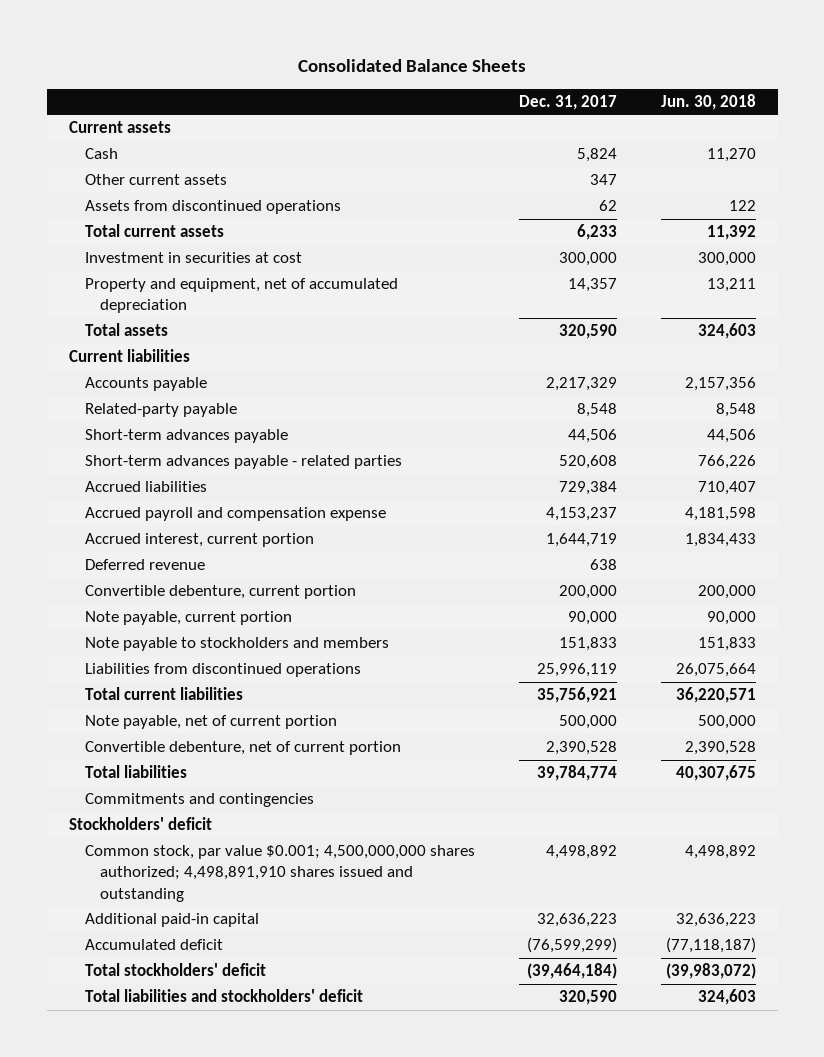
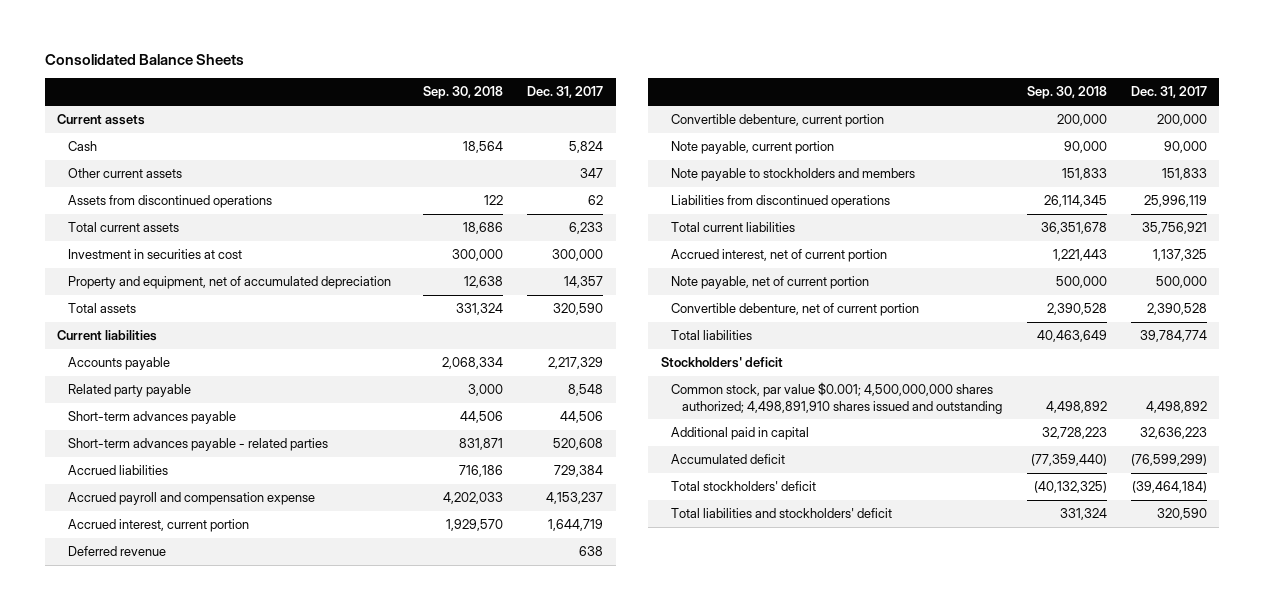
[660,93,756,110] Jun. 30, 2018 -> none
none -> [423,86,504,100] Sep. 30, 2018
[84,403,237,418] Related-party payable -> [67,384,191,398] Related party payable
none -> [671,249,888,263] Accrued interest, net of current portion
[84,793,314,808] Commitments and contingencies -> none
[84,913,259,928] Additional paid-in capital -> [671,427,810,441] Additional paid in capital

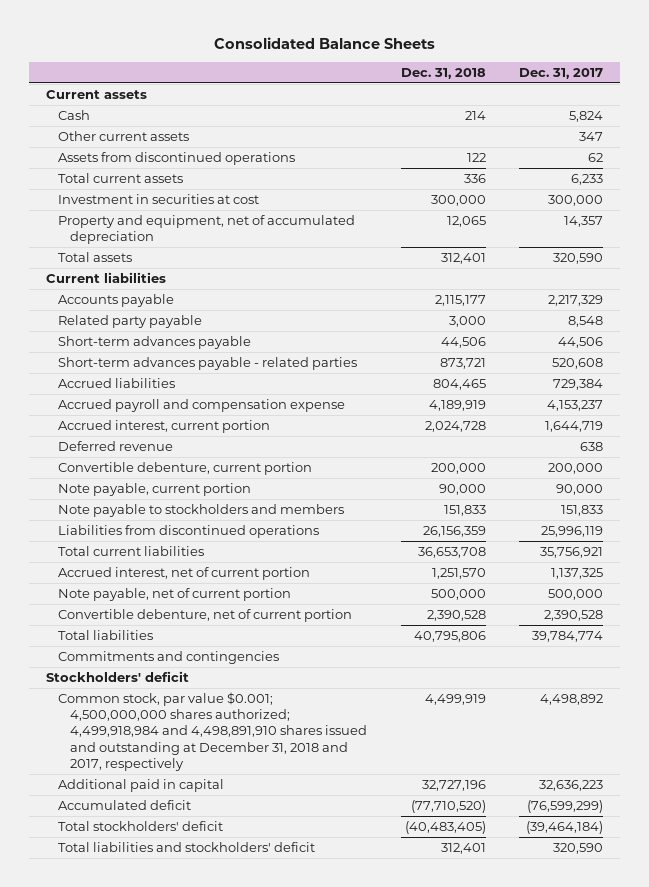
[423,86,504,100] Sep. 30, 2018 -> none
none -> [400,67,486,79] Dec. 31, 2018
none -> [58,650,280,664] Commitments and contingencies
[671,382,1003,414] Common stock, par value $0.001; 4,500,000,000 shares authorized; 4,498,891,910 shares issued and outstanding -> [58,691,368,772] Common stock, par value $0.001; 4,500,000,000 shares authorized; 4,499,918,984 and 4,498,891,910 shares issued and outstanding at December 31, 2018 and 2017, respectively

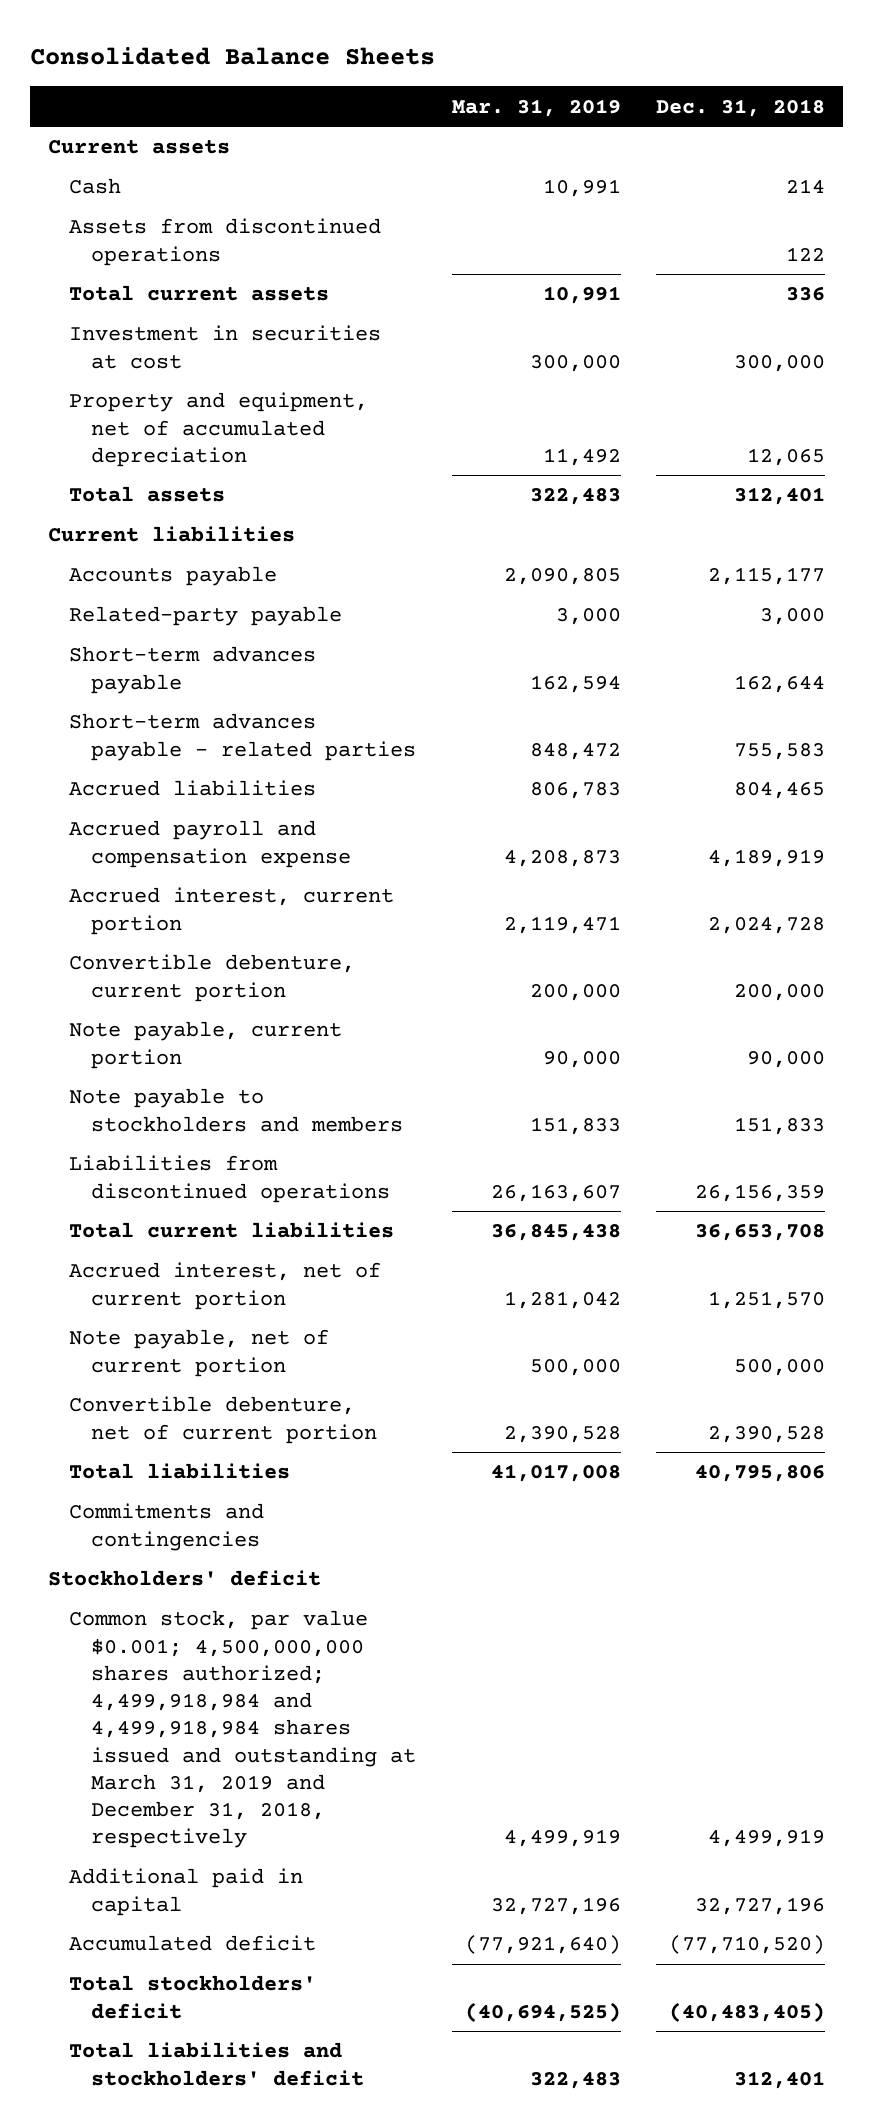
[519,67,604,79] Dec. 31, 2017 -> none
none -> [451,98,621,117] Mar. 31, 2019
[58,130,190,141] Other current assets -> none
[58,314,203,328] Related party payable -> [69,606,343,627] Related-party payable
[440,336,486,348] 44,506 -> [734,674,826,693] 162,644
[439,357,486,369] 873,721 -> [734,742,826,760] 755,583
[58,440,174,451] Deferred revenue -> none
[58,691,368,772] Common stock, par value $0.001; 4,500,000,000 shares authorized; 4,499,918,984 and 4,498,891,910 shares issued and outstanding at December 31, 2018 and 2017, respectively -> [69,1610,416,1849] Common stock, par value $0.001; 4,500,000,000 shares authorized; 4,499,918,984 and 4,499,918,984 shares issued and outstanding at March 31, 2019 and December 31, 2018, respectively

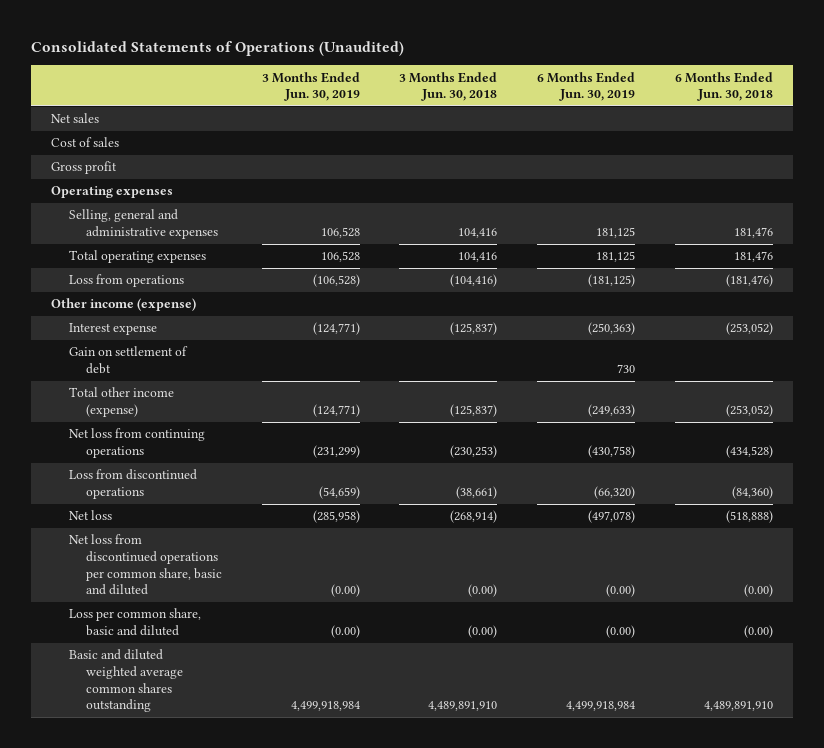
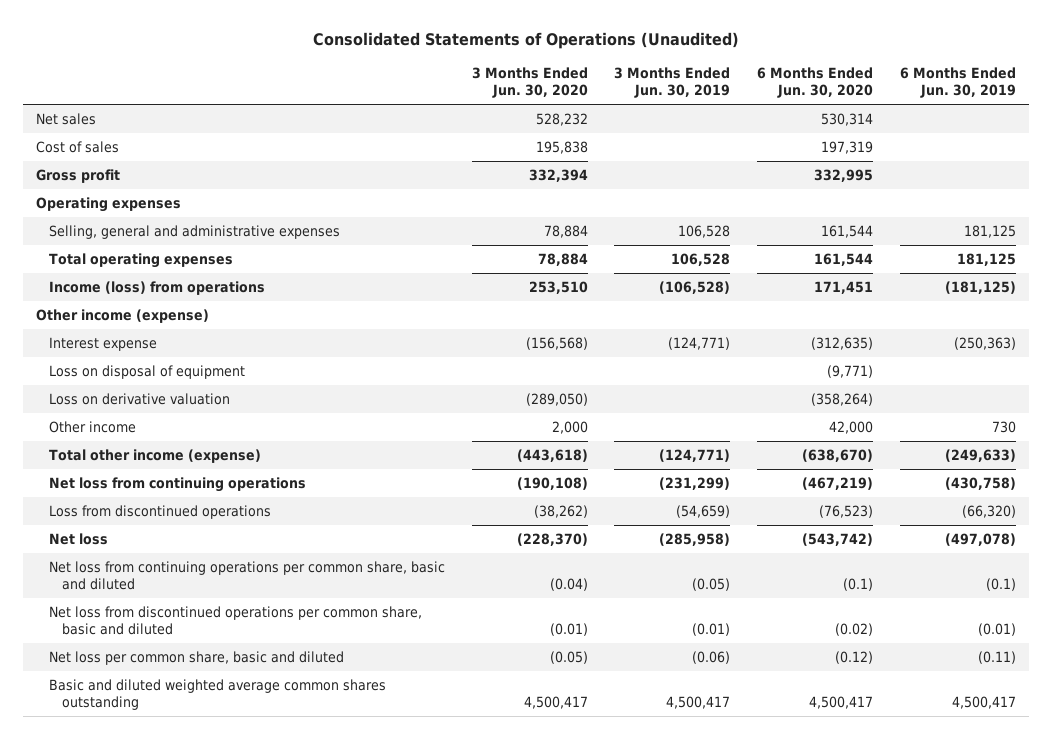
[399,71,498,102] 3 Months Ended Jun. 30, 2018 -> none
[674,71,773,102] 6 Months Ended Jun. 30, 2018 -> none
none -> [471,67,588,99] 3 Months Ended Jun. 30, 2020
none -> [757,67,874,99] 6 Months Ended Jun. 30, 2020
[68,274,184,288] Loss from operations -> [48,281,265,296] Income (loss) from operations
[68,346,188,374] Gain on settlement of debt -> none
none -> [48,365,245,380] Loss on disposal of equipment
none -> [48,393,230,406] Loss on derivative valuation
none -> [48,421,136,434] Other income
none -> [48,561,445,591] Net loss from continuing operations per common share, basic and diluted
[330,584,360,598] (0.00) -> [692,623,731,637] (0.01)
[606,584,636,598] (0.00) -> [977,623,1016,637] (0.01)
[68,608,201,636] Loss per common share, basic and diluted -> [48,651,344,666] Net loss per common share, basic and diluted
[330,624,360,638] (0.00) -> [692,651,731,665] (0.06)
[606,624,636,638] (0.00) -> [977,651,1016,665] (0.11)
[290,701,360,712] 4,499,918,984 -> [666,696,731,710] 4,500,417
[566,701,636,712] 4,499,918,984 -> [951,696,1016,710] 4,500,417

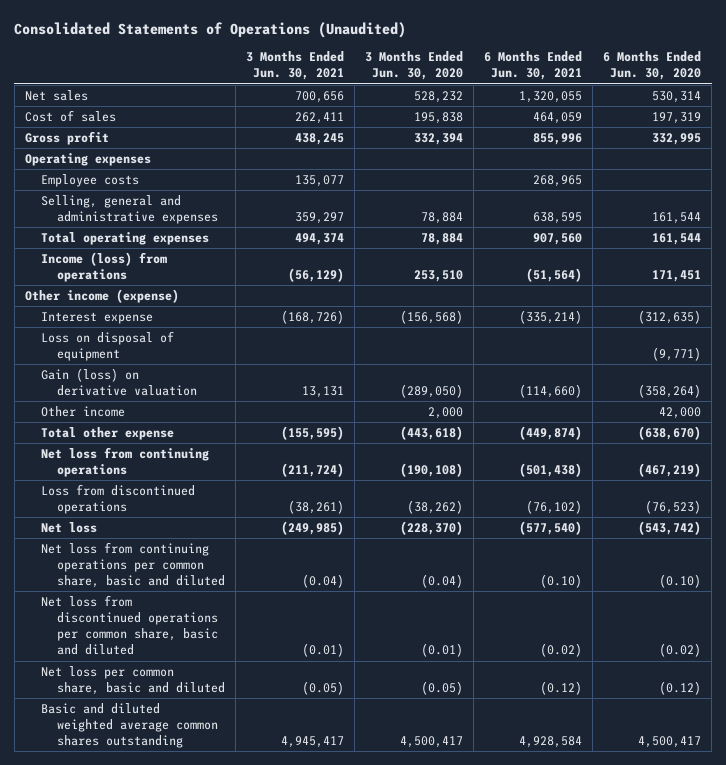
[614,67,731,99] 3 Months Ended Jun. 30, 2019 -> none
[899,67,1016,99] 6 Months Ended Jun. 30, 2019 -> none
none -> [246,51,345,81] 3 Months Ended Jun. 30, 2021
none -> [484,51,583,81] 6 Months Ended Jun. 30, 2021
none -> [41,173,140,187] Employee costs
[48,393,230,406] Loss on derivative valuation -> [41,367,198,397] Gain (loss) on derivative valuation
[48,449,261,464] Total other income (expense) -> [41,426,175,440] Total other expense
[843,578,874,592] (0.1) -> [659,574,702,589] (0.10)

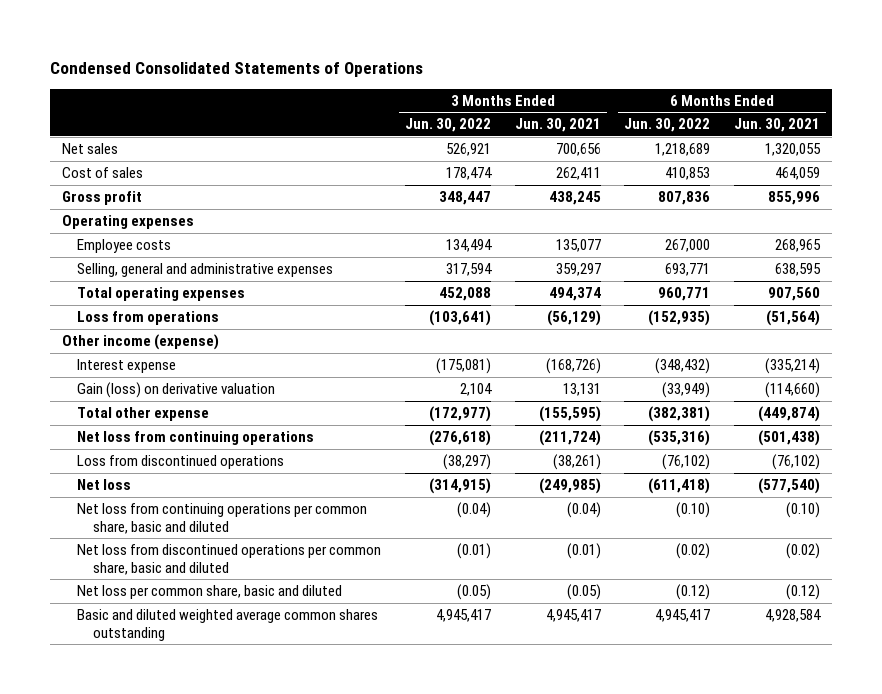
[14,21,407,38] Consolidated Statements of Operations (Unaudited) -> [50,61,424,77] Condensed Consolidated Statements of Operations
[365,51,464,81] 3 Months Ended Jun. 30, 2020 -> none
[603,51,702,81] 6 Months Ended Jun. 30, 2020 -> none
none -> [405,118,492,133] Jun. 30, 2022
none -> [624,118,711,133] Jun. 30, 2022
[41,251,168,283] Income (loss) from operations -> [77,311,220,326] Loss from operations
[41,330,175,362] Loss on disposal of equipment -> none
[41,405,126,417] Other income -> none

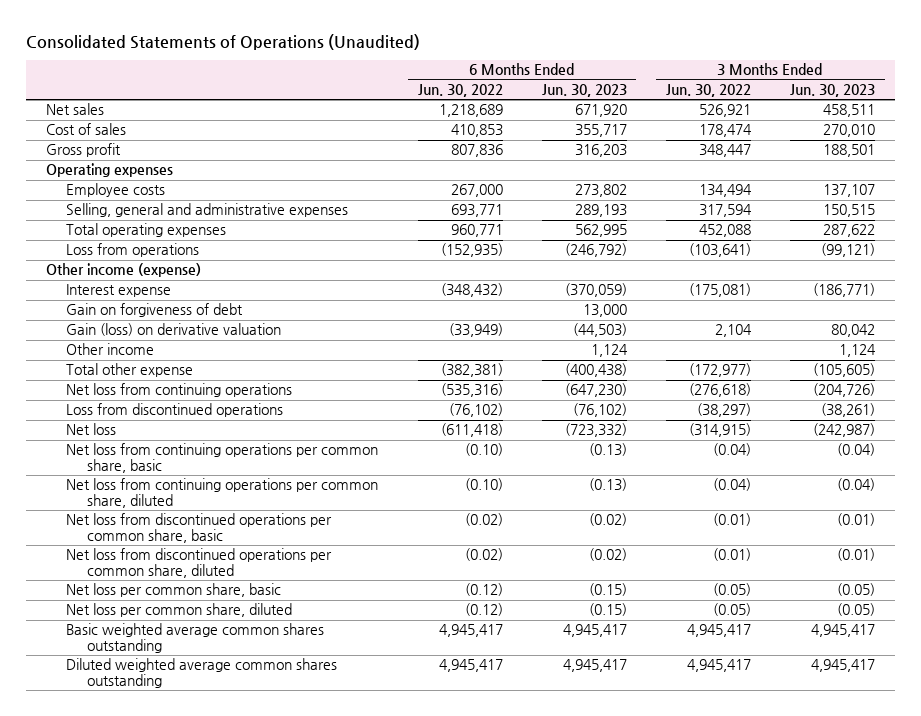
[50,61,424,77] Condensed Consolidated Statements of Operations -> [25,33,420,50] Consolidated Statements of Operations (Unaudited)
[514,118,601,133] Jun. 30, 2021 -> none
[734,118,821,133] Jun. 30, 2021 -> none
none -> [541,84,627,98] Jun. 30, 2023
none -> [790,84,876,98] Jun. 30, 2023
none -> [66,303,244,318] Gain on forgiveness of debt
none -> [66,343,155,356] Other income
[77,503,368,534] Net loss from continuing operations per common share, basic and diluted -> [66,443,379,474] Net loss from continuing operations per common share, basic
none -> [66,478,379,509] Net loss from continuing operations per common share, diluted
[77,544,382,575] Net loss from discontinued operations per common share, basic and diluted -> [66,513,333,544] Net loss from discontinued operations per common share, basic
none -> [66,548,333,579] Net loss from discontinued operations per common share, diluted
[77,585,343,600] Net loss per common share, basic and diluted -> [66,583,282,598] Net loss per common share, basic
none -> [66,603,293,618] Net loss per common share, diluted
[77,609,379,641] Basic and diluted weighted average common shares outstanding -> [66,623,325,654] Basic weighted average common shares outstanding
none -> [66,658,338,689] Diluted weighted average common shares outstanding

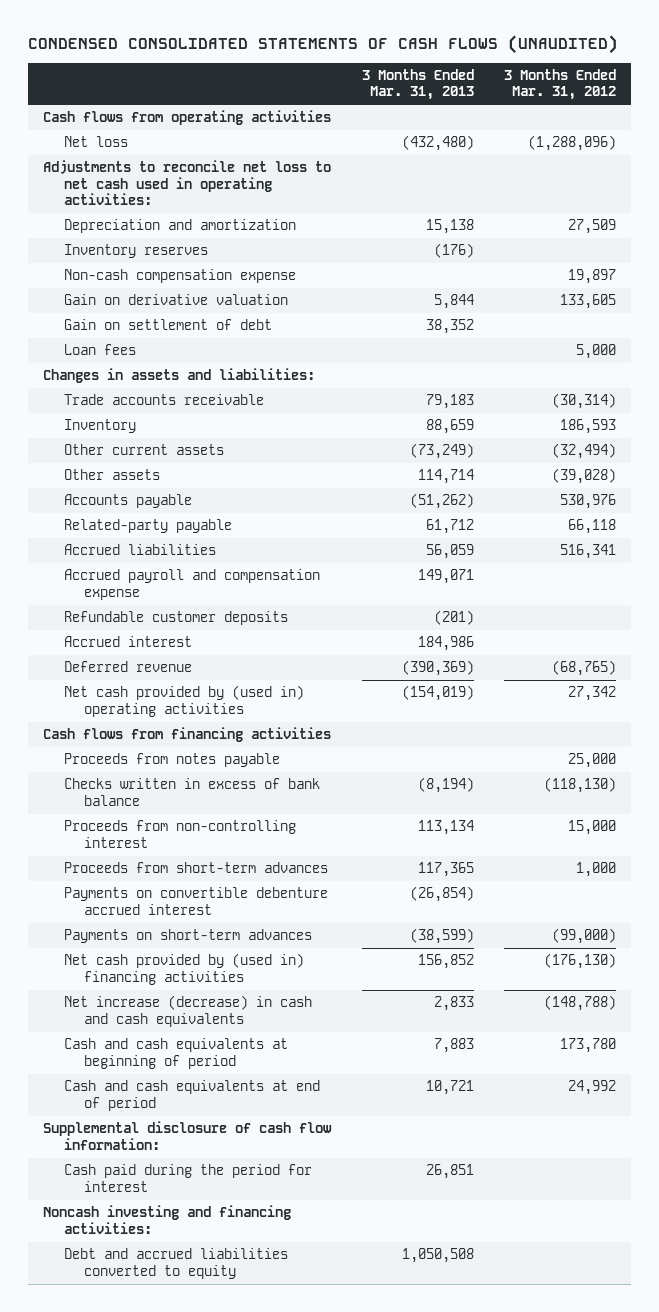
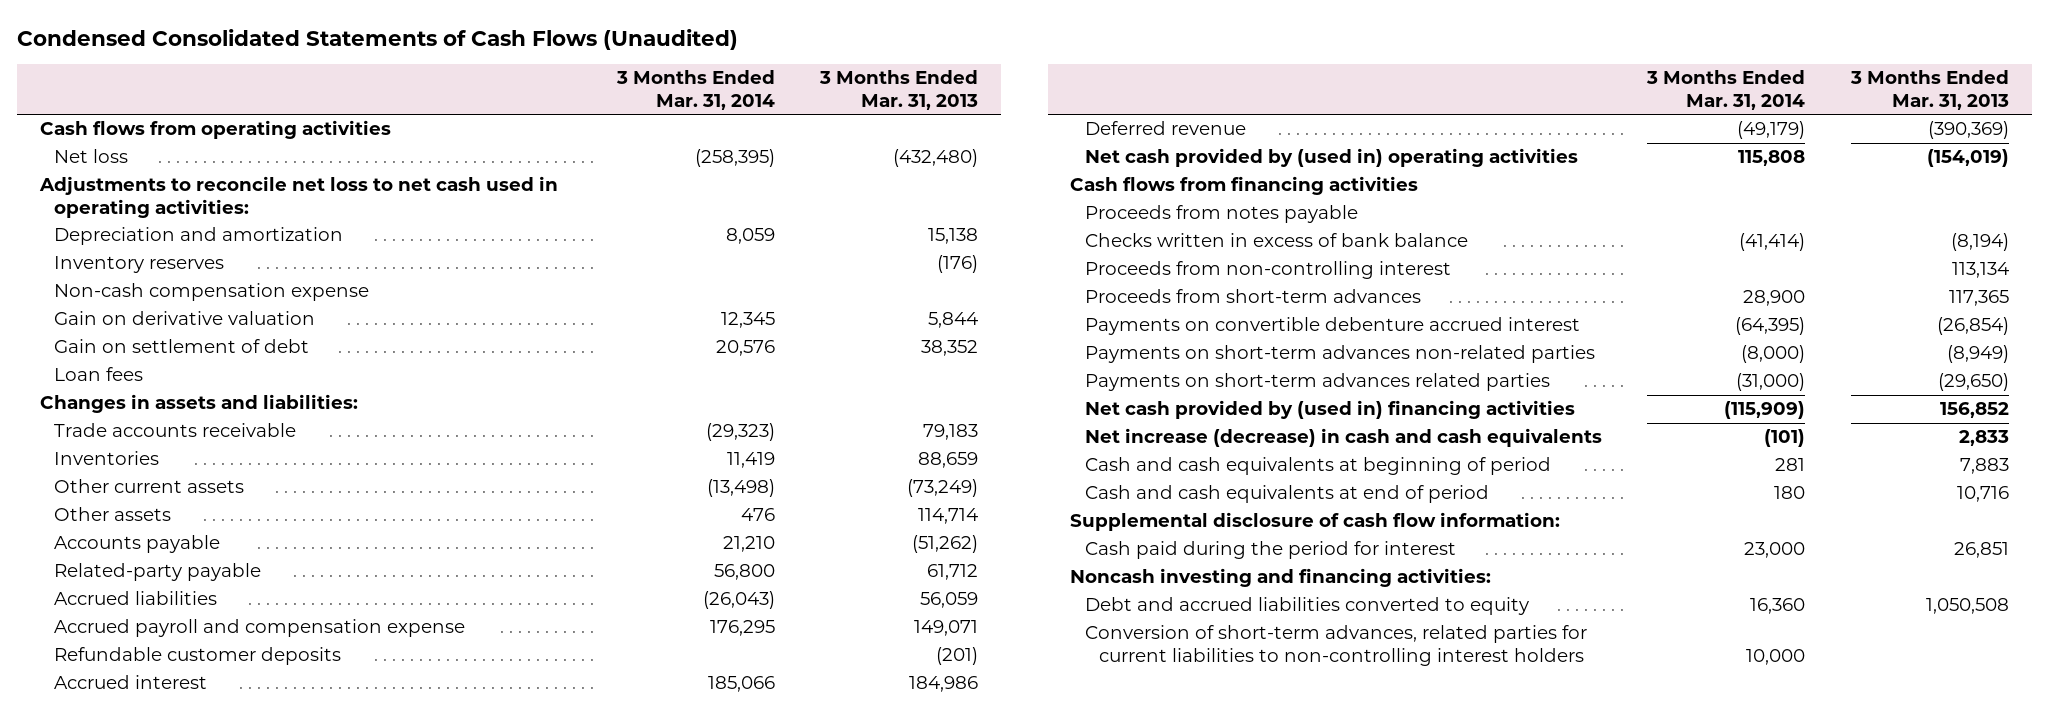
[27,34,618,54] CONDENSED CONSOLIDATED STATEMENTS OF CASH FLOWS (UNAUDITED) -> [16,28,738,50] Condensed Consolidated Statements of Cash Flows (Unaudited)
[504,68,617,101] 3 Months Ended Mar. 31, 2012 -> none
none -> [615,70,775,111] 3 Months Ended Mar. 31, 2014
[63,419,136,434] Inventory -> [54,451,160,466] Inventories
none -> [1084,345,1595,364] Payments on short-term advances non-related parties
[63,929,312,944] Payments on short-term advances -> [1084,373,1550,392] Payments on short-term advances related parties
[409,928,474,945] (38,599) -> [1938,373,2010,392] (29,650)
[425,1080,474,1096] 10,721 -> [1957,486,2010,503] 10,716
none -> [1084,625,1587,666] Conversion of short-term advances, related parties for current liabilities to non-controlling interest holders

